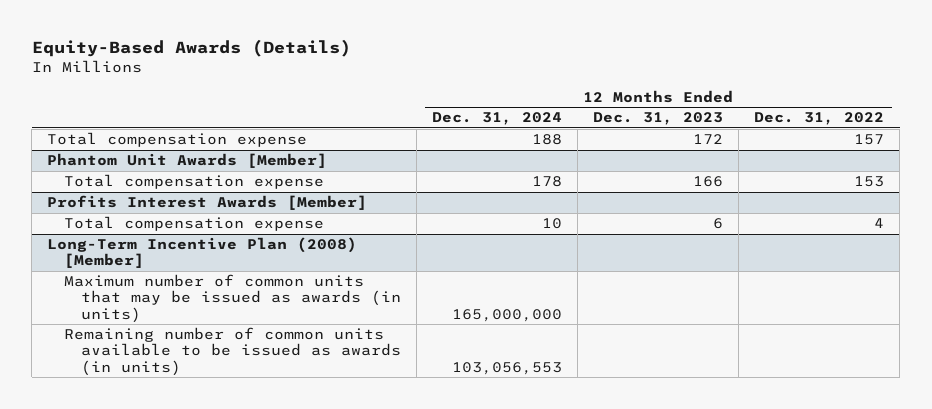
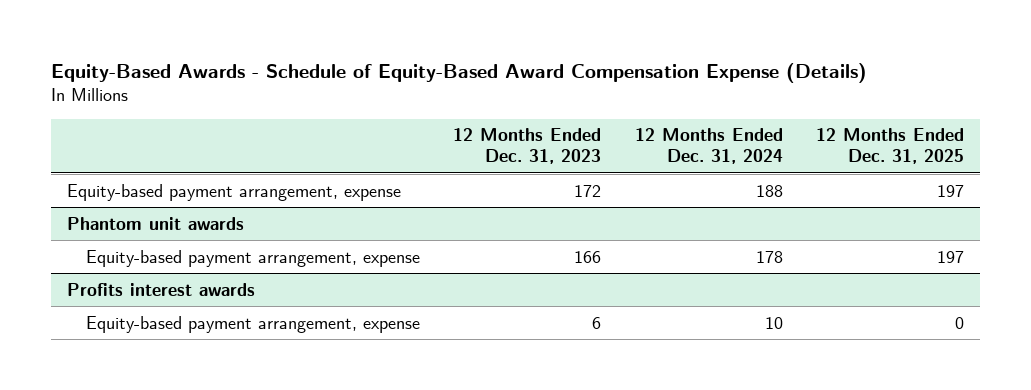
[31,39,351,58] Equity-Based Awards (Details) -> [50,62,867,83] Equity-Based Awards - Schedule of Equity-Based Award Compensation Expense (Details)
[754,112,885,126] Dec. 31, 2022 -> none
none -> [815,128,964,165] 12 Months Ended Dec. 31, 2025
[47,237,358,269] Long-Term Incentive Plan (2008) [Member] -> none
[64,274,402,323] Maximum number of common units that may be issued as awards (in units) -> none
[64,327,402,376] Remaining number of common units available to be issued as awards (in units) -> none
[47,132,308,148] Total compensation expense -> [67,183,402,201] Equity-based payment arrangement, expense
[47,153,328,169] Phantom Unit Awards [Member] -> [67,216,245,230] Phantom unit awards
[64,174,325,190] Total compensation expense -> [86,249,421,267] Equity-based payment arrangement, expense
[47,195,368,211] Profits Interest Awards [Member] -> [67,282,256,296] Profits interest awards
[64,216,325,232] Total compensation expense -> [86,315,421,333] Equity-based payment arrangement, expense

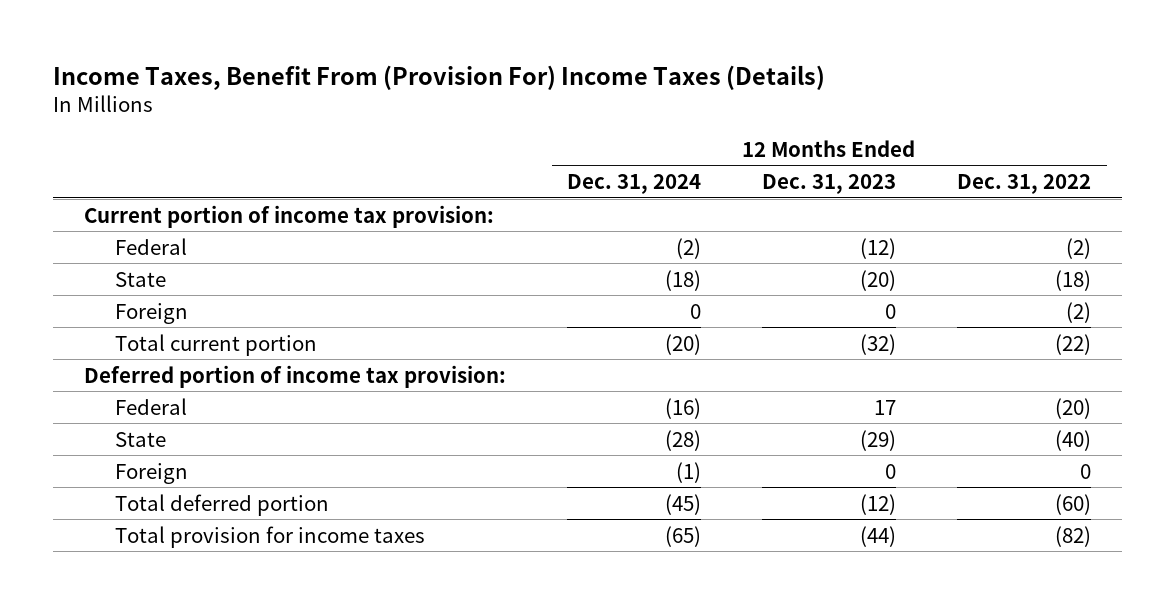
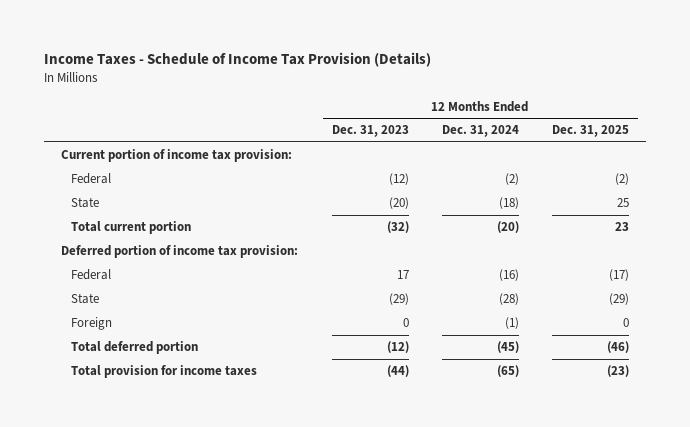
[53,64,826,90] Income Taxes, Benefit From (Provision For) Income Taxes (Details) -> [44,52,432,68] Income Taxes - Schedule of Income Tax Provision (Details)
[957,174,1092,195] Dec. 31, 2022 -> none
none -> [552,125,630,138] Dec. 31, 2025
[115,302,189,324] Foreign -> none

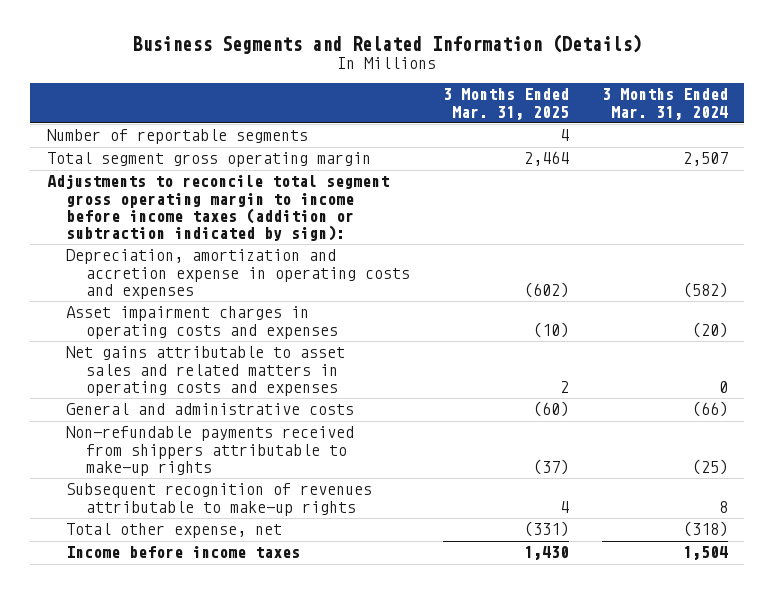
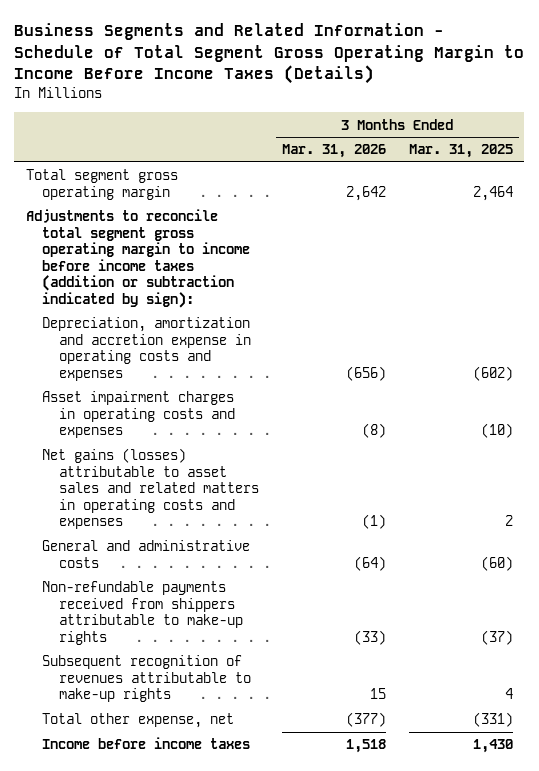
[132,34,643,55] Business Segments and Related Information (Details) -> [14,22,525,85] Business Segments and Related Information - Schedule of Total Segment Gross Operating Margin to Income Before Income Taxes (Details)
[601,88,728,120] 3 Months Ended Mar. 31, 2024 -> none
none -> [281,144,386,159] Mar. 31, 2026
[46,129,308,145] Number of reportable segments -> none
[66,346,346,397] Net gains attributable to asset sales and related matters in operating costs and expenses -> [42,448,260,530] Net gains (losses) attributable to asset sales and related matters in operating costs and expenses

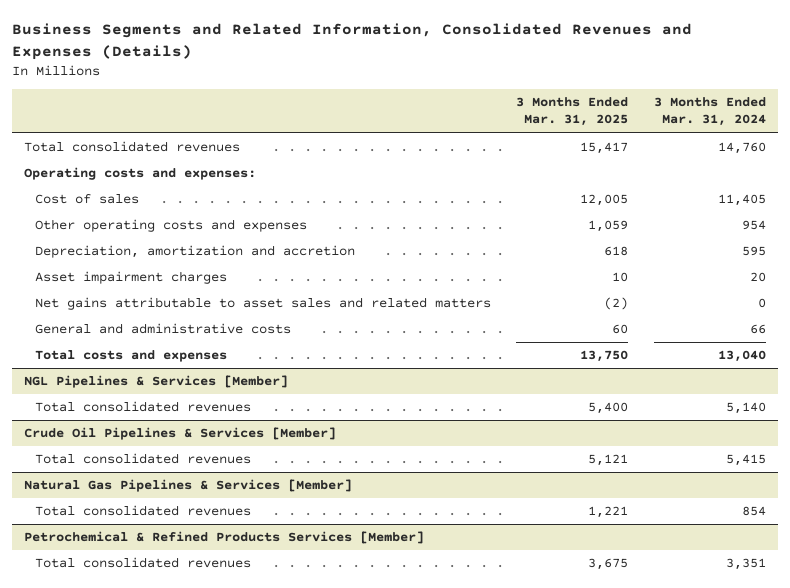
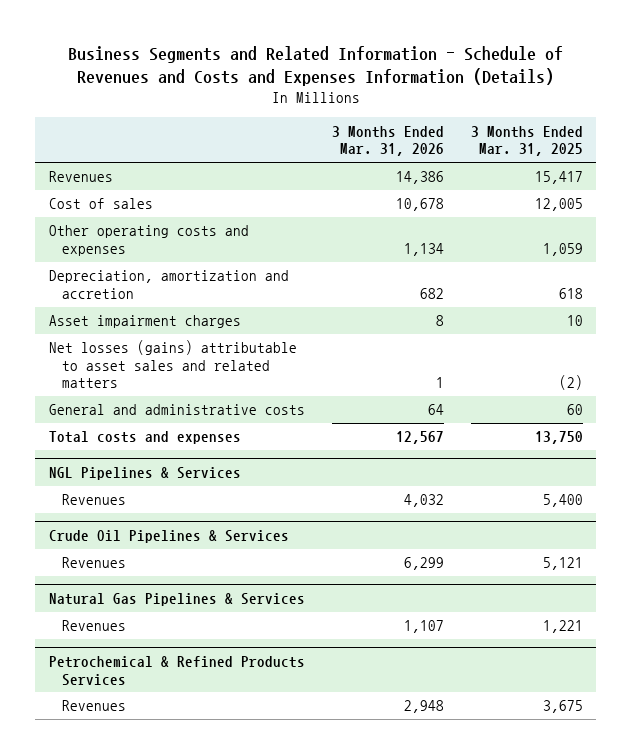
[11,22,692,60] Business Segments and Related Information, Consolidated Revenues and Expenses (Details) -> [67,45,563,86] Business Segments and Related Information - Schedule of Revenues and Costs and Expenses Information (Details)
[653,97,766,127] 3 Months Ended Mar. 31, 2024 -> none
none -> [331,125,444,157] 3 Months Ended Mar. 31, 2026
[24,167,257,181] Operating costs and expenses: -> none
[24,141,241,153] Total consolidated revenues -> [48,171,113,183] Revenues
[35,297,492,311] Net gains attributable to asset sales and related matters -> [48,340,297,389] Net losses (gains) attributable to asset sales and related matters
[24,375,289,389] NGL Pipelines & Services [Member] -> [48,467,241,481] NGL Pipelines & Services
[35,401,252,413] Total consolidated revenues -> [61,494,126,506] Revenues
[24,427,337,441] Crude Oil Pipelines & Services [Member] -> [48,530,289,544] Crude Oil Pipelines & Services
[35,453,252,465] Total consolidated revenues -> [61,557,126,569] Revenues
[24,479,353,493] Natural Gas Pipelines & Services [Member] -> [48,593,305,607] Natural Gas Pipelines & Services
[35,505,252,517] Total consolidated revenues -> [61,620,126,632] Revenues
[24,531,425,545] Petrochemical & Refined Products Services [Member] -> [48,656,305,686] Petrochemical & Refined Products Services
[35,557,252,569] Total consolidated revenues -> [61,700,126,712] Revenues

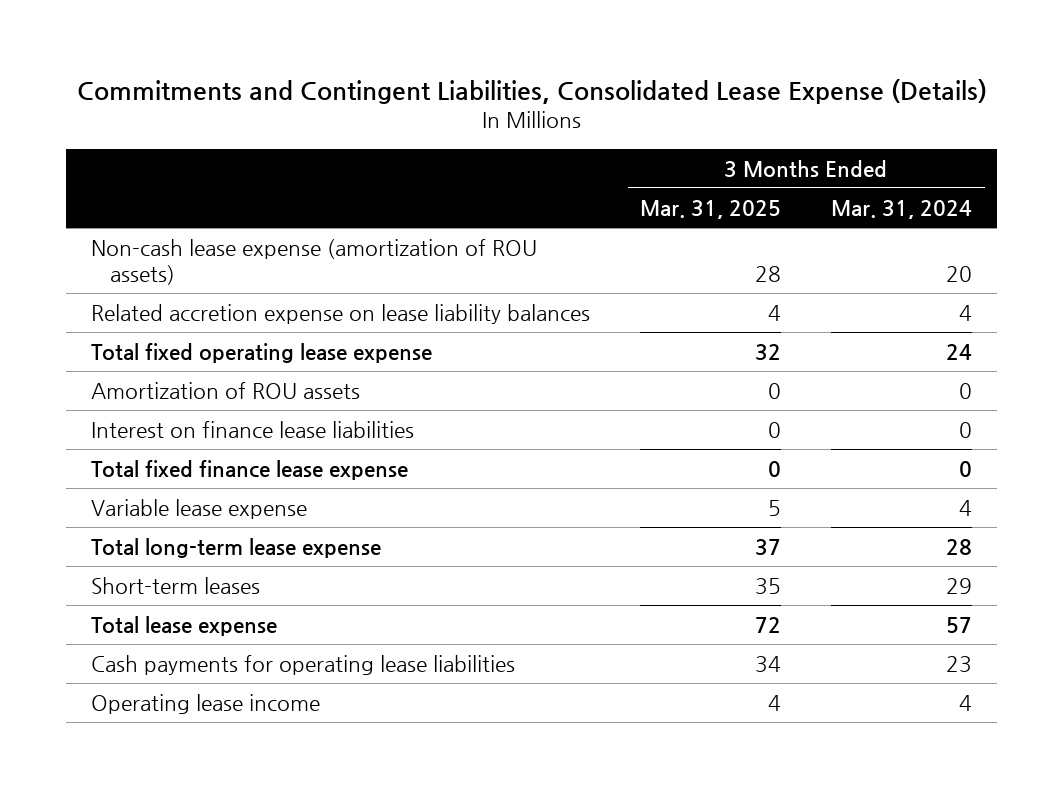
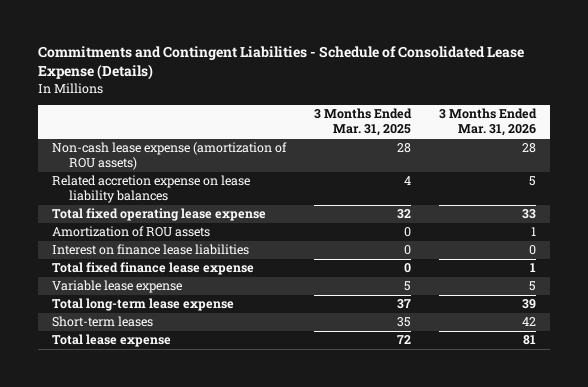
[76,78,987,104] Commitments and Contingent Liabilities, Consolidated Lease Expense (Details) -> [37,45,524,81] Commitments and Contingent Liabilities - Schedule of Consolidated Lease Expense (Details)
[831,199,973,219] Mar. 31, 2024 -> none
none -> [439,108,538,137] 3 Months Ended Mar. 31, 2026
[91,655,516,676] Cash payments for operating lease liabilities -> none
[91,694,321,715] Operating lease income -> none

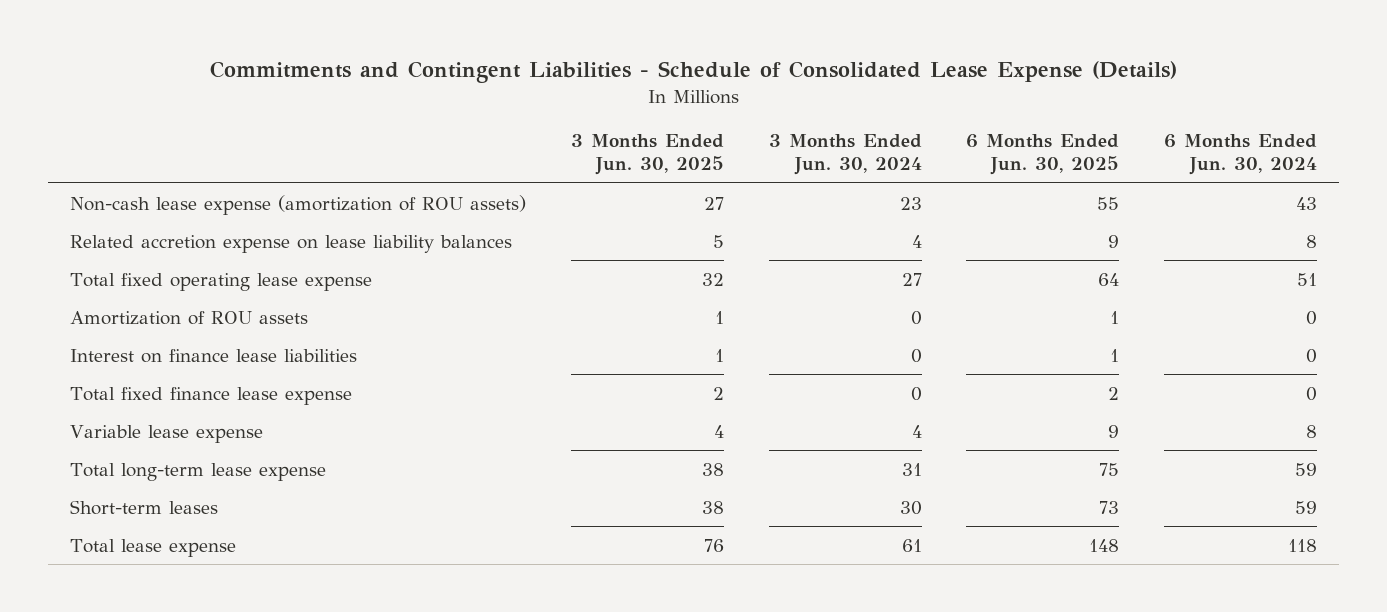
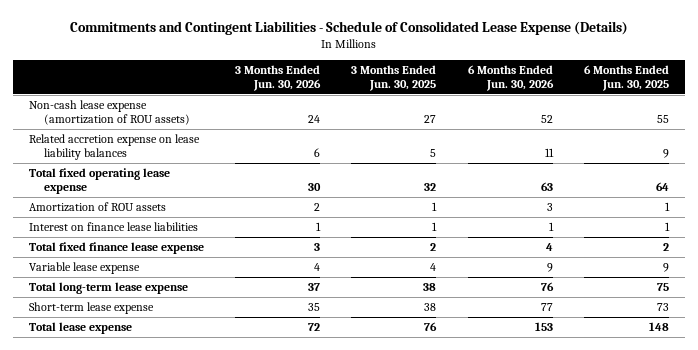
[768,134,922,176] 3 Months Ended Jun. 30, 2024 -> none
[1163,134,1317,176] 6 Months Ended Jun. 30, 2024 -> none
none -> [234,64,321,92] 3 Months Ended Jun. 30, 2026
none -> [467,64,554,92] 6 Months Ended Jun. 30, 2026
[70,499,219,515] Short-term leases -> [28,302,154,315] Short-term lease expense

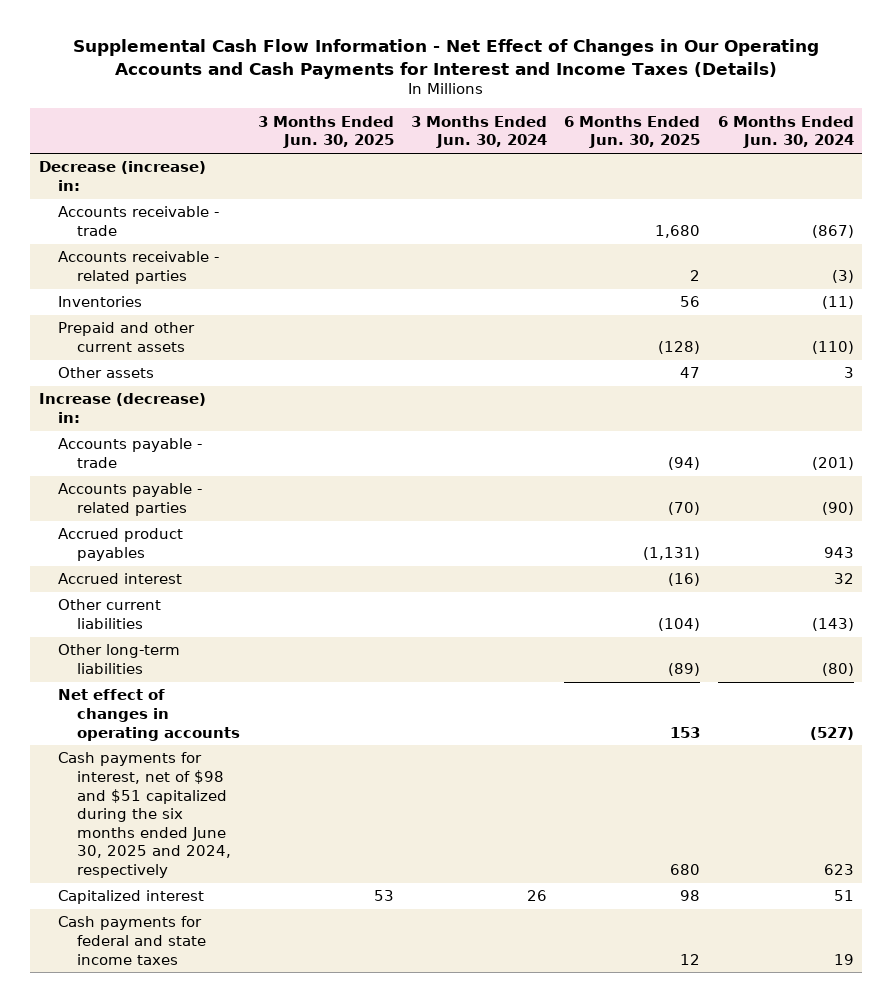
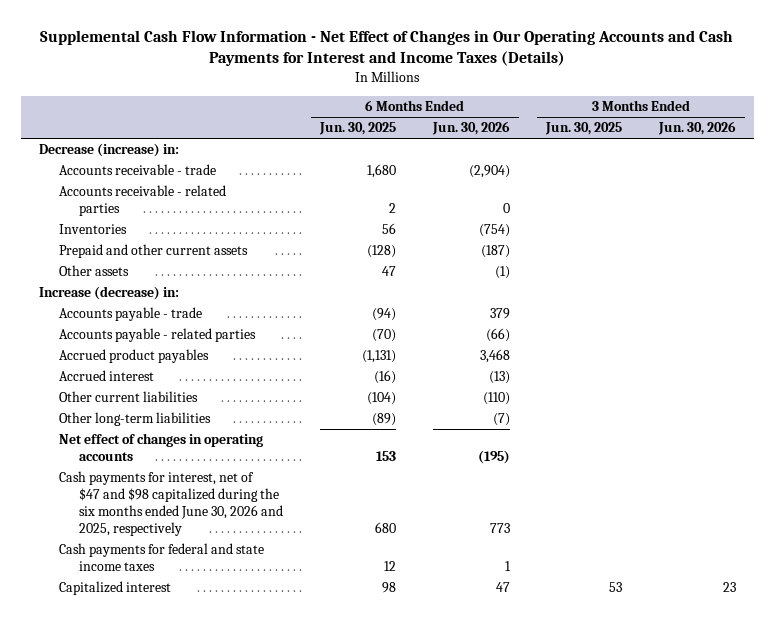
[410,115,547,149] 3 Months Ended Jun. 30, 2024 -> none
[717,115,854,149] 6 Months Ended Jun. 30, 2024 -> none
none -> [431,121,510,136] Jun. 30, 2026
none -> [658,121,737,136] Jun. 30, 2026
[58,752,232,878] Cash payments for interest, net of $98 and $51 capitalized during the six months ended June 30, 2025 and 2024, respectively -> [59,471,284,537] Cash payments for interest, net of $47 and $98 capitalized during the six months ended June 30, 2026 and 2025, respectively
[58,890,205,905] Capitalized interest -> [59,581,172,596] Capitalized interest

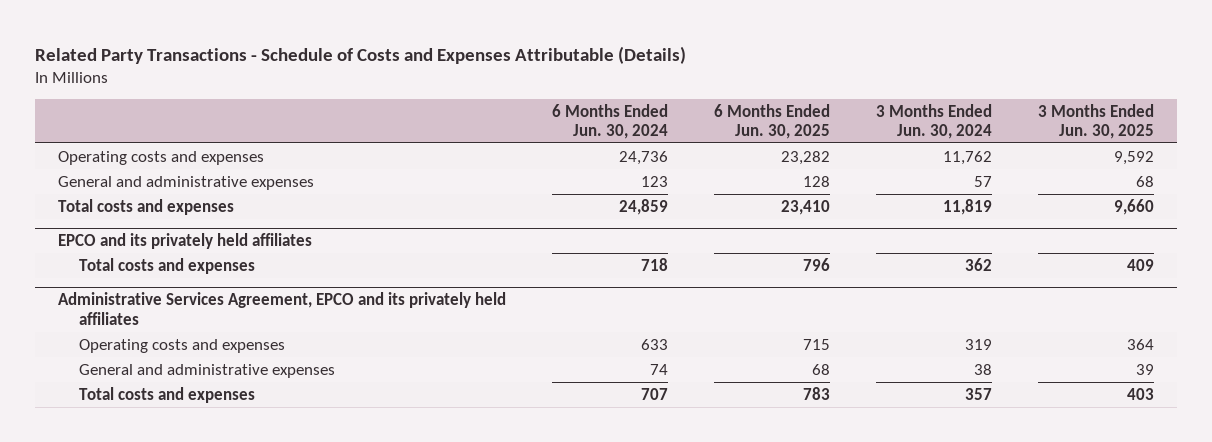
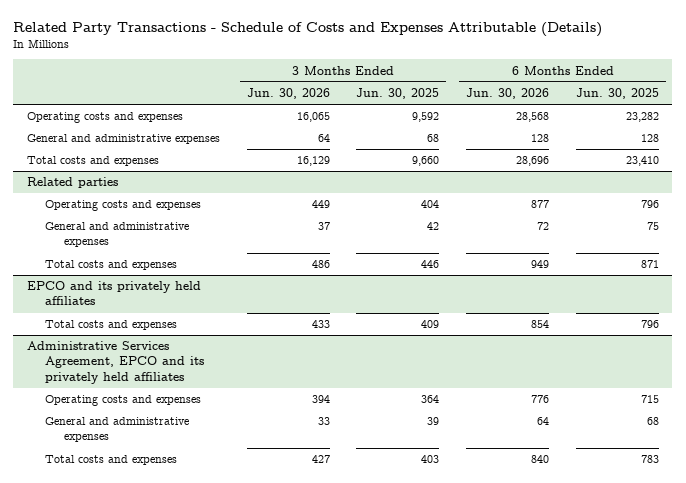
[552,103,669,139] 6 Months Ended Jun. 30, 2024 -> none
[875,103,992,139] 3 Months Ended Jun. 30, 2024 -> none
none -> [246,87,330,99] Jun. 30, 2026
none -> [466,87,550,99] Jun. 30, 2026
none -> [26,177,118,189] Related parties
none -> [45,200,202,212] Operating costs and expenses
none -> [45,222,190,248] General and administrative expenses
none -> [45,260,178,271] Total costs and expenses

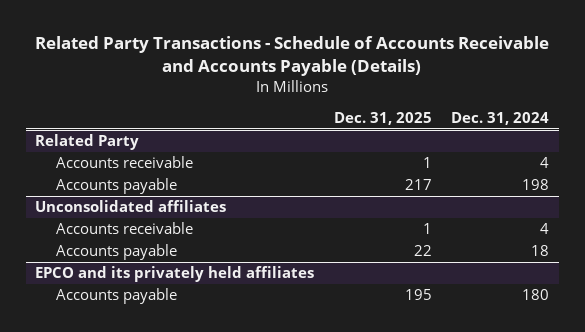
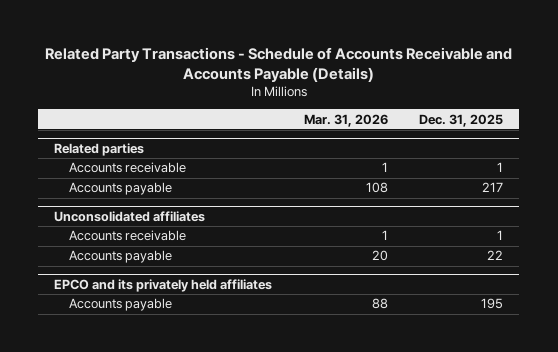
[451,111,550,125] Dec. 31, 2024 -> none
none -> [303,113,388,127] Mar. 31, 2026
[35,134,140,151] Related Party -> [54,142,145,156] Related parties

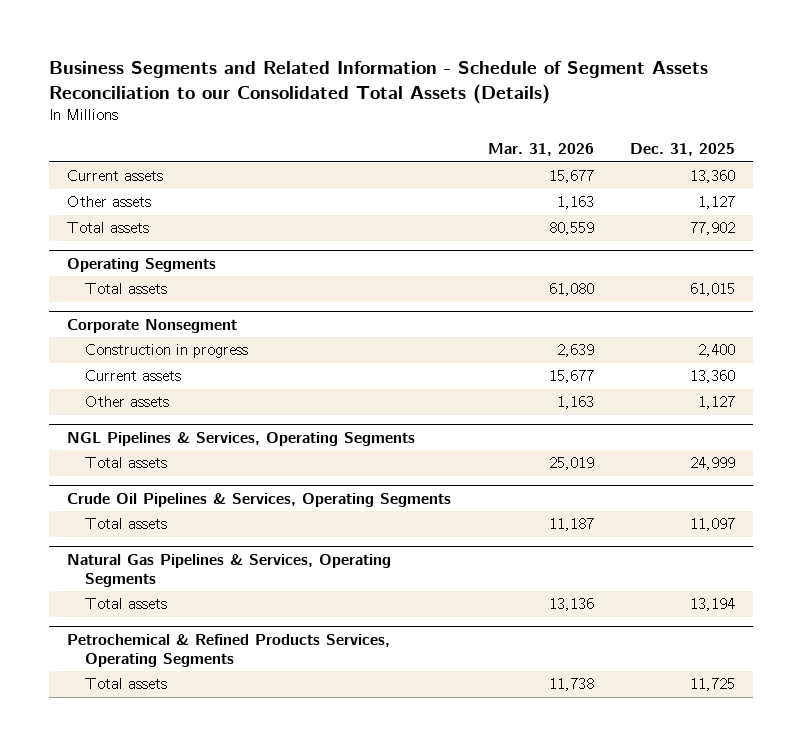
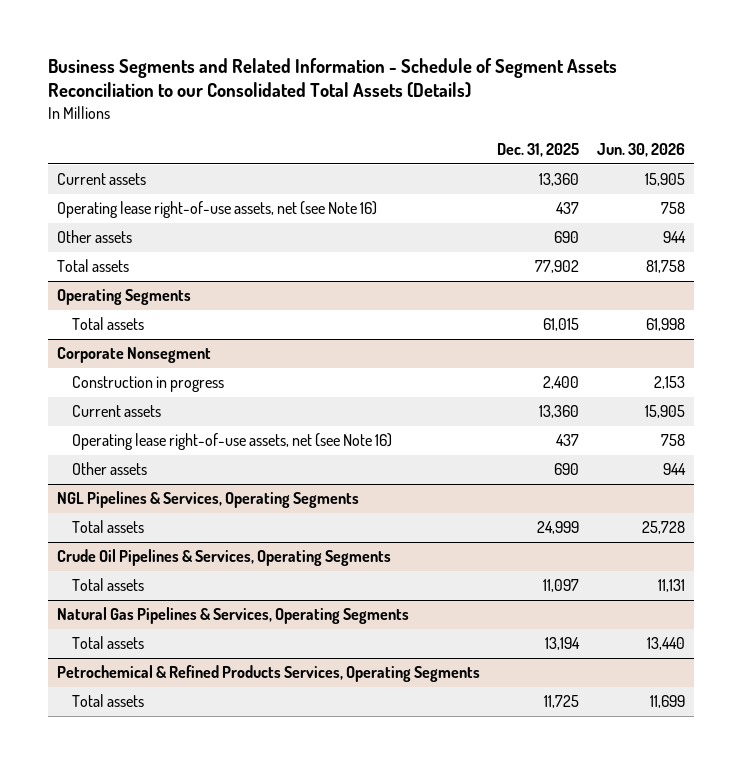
[487,143,594,157] Mar. 31, 2026 -> none
none -> [597,143,686,158] Jun. 30, 2026
none -> [56,201,377,219] Operating lease right-of-use assets, net (see Note 16)
[698,196,736,210] 1,127 -> [554,231,580,244] 690
none -> [71,433,392,451] Operating lease right-of-use assets, net (see Note 16)
[698,396,736,410] 1,127 -> [554,463,580,476] 690

